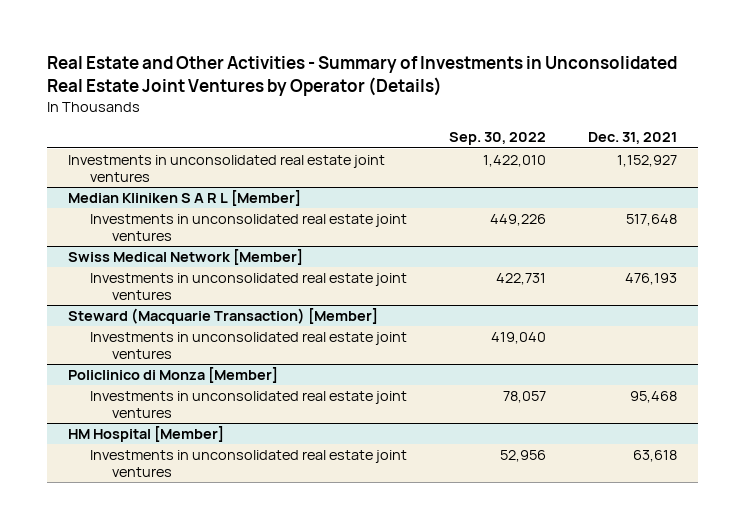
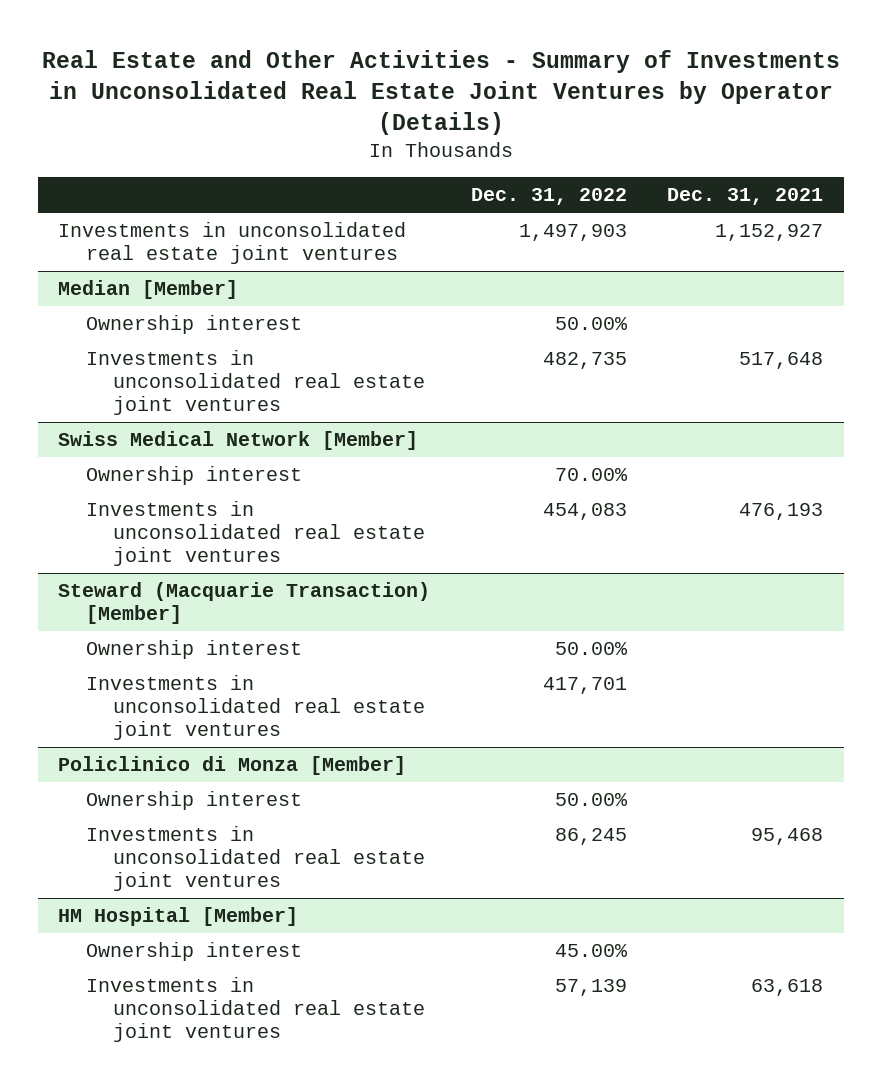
[449,132,547,146] Sep. 30, 2022 -> none
none -> [470,188,627,206] Dec. 31, 2022
[67,190,301,207] Median Kliniken S A R L [Member] -> [57,280,238,300] Median [Member]
none -> [85,315,302,335] Ownership interest
none -> [85,466,302,486] Ownership interest
none -> [85,640,302,660] Ownership interest
none -> [85,791,302,811] Ownership interest
none -> [85,942,302,962] Ownership interest

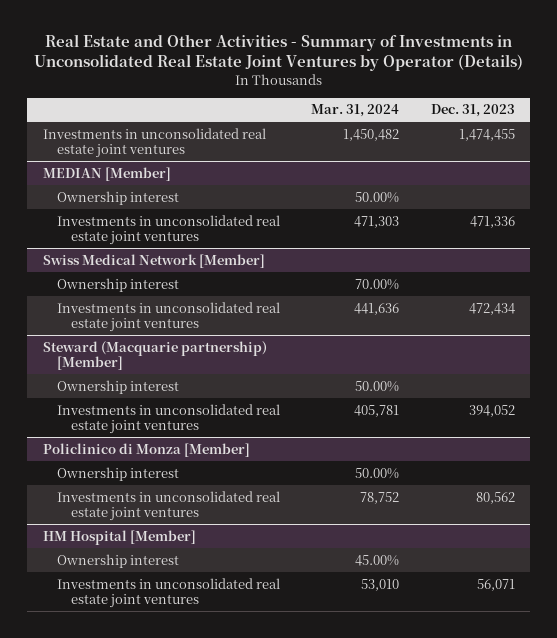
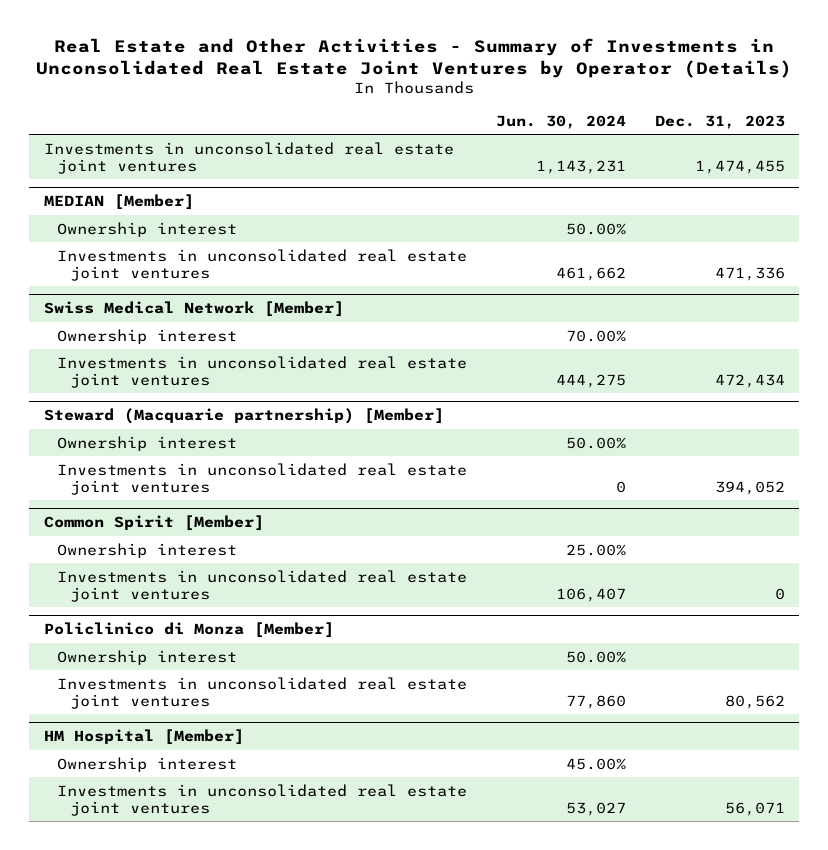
[311,104,400,118] Mar. 31, 2024 -> none
none -> [495,114,626,129] Jun. 30, 2024
none -> [43,515,264,532] Common Spirit [Member]
none -> [57,542,238,558] Ownership interest
none -> [57,569,468,602] Investments in unconsolidated real estate joint ventures

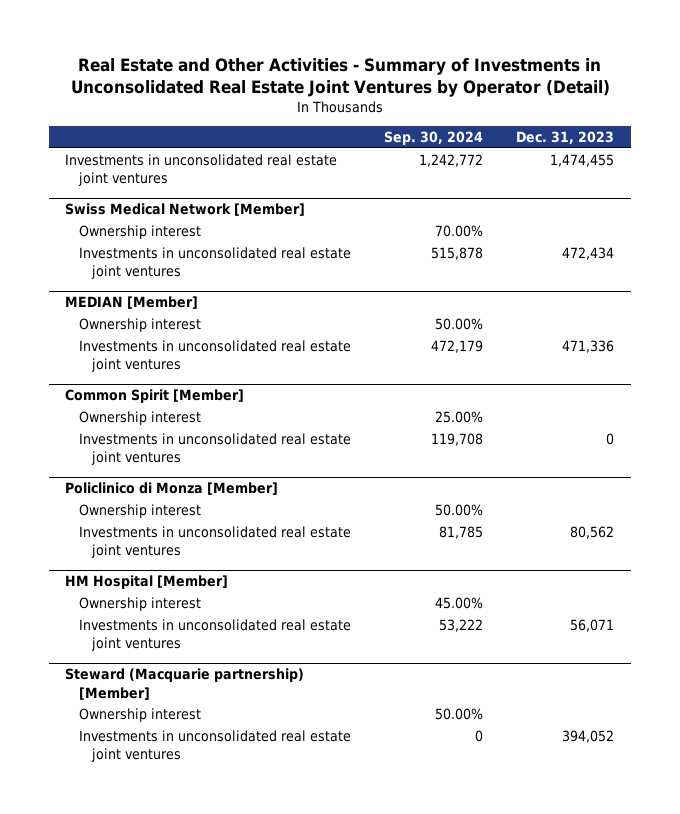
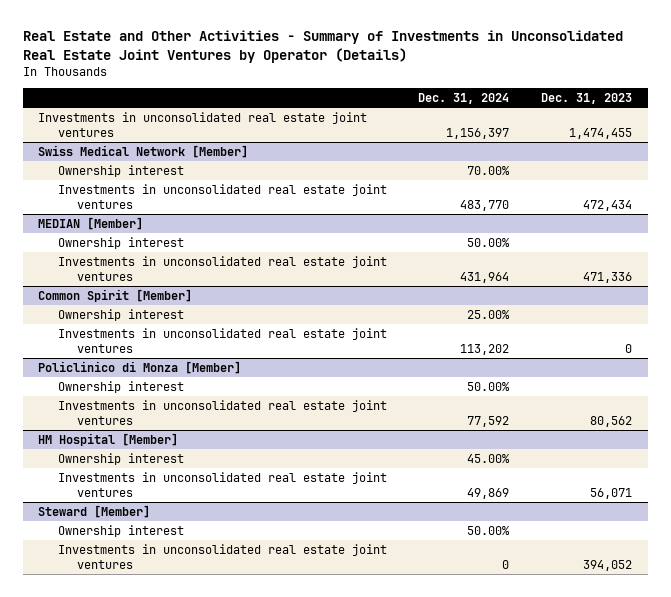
[70,57,610,97] Real Estate and Other Activities - Summary of Investments in Unconsolidated Real Estate Joint Ventures by Operator (Detail) -> [22,30,623,63] Real Estate and Other Activities - Summary of Investments in Unconsolidated Real Estate Joint Ventures by Operator (Details)
[383,130,483,145] Sep. 30, 2024 -> none
none -> [418,93,510,105] Dec. 31, 2024
[65,668,305,700] Steward (Macquarie partnership) [Member] -> [38,504,151,518] Steward [Member]

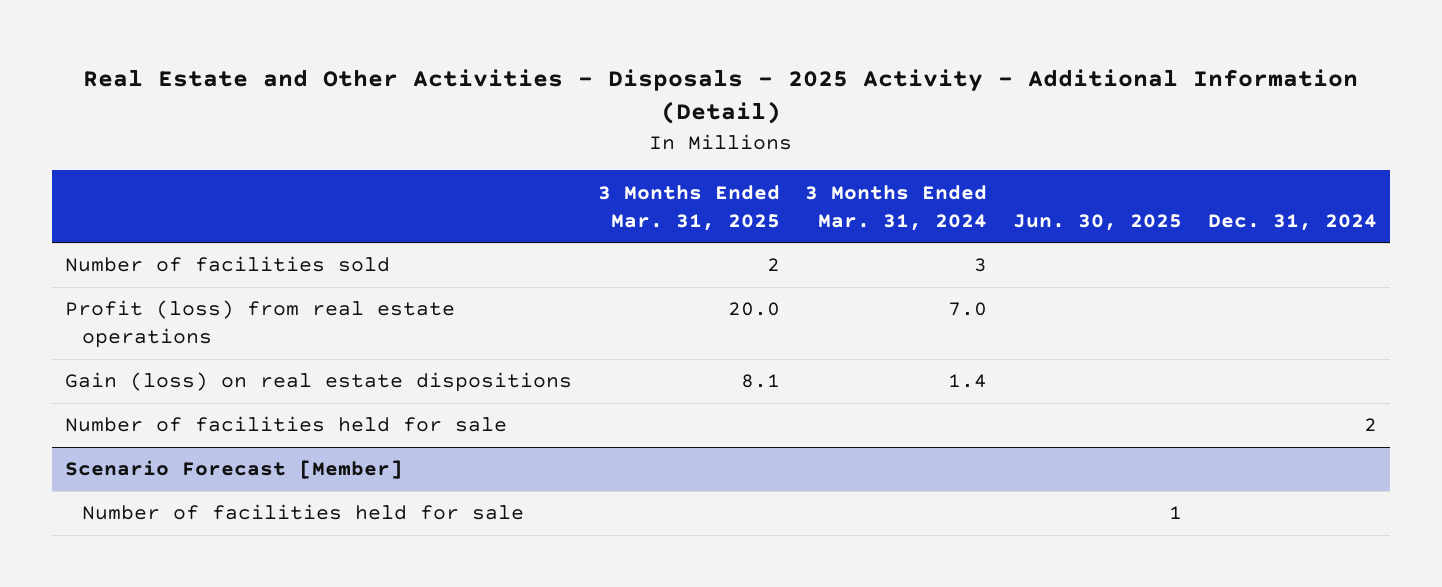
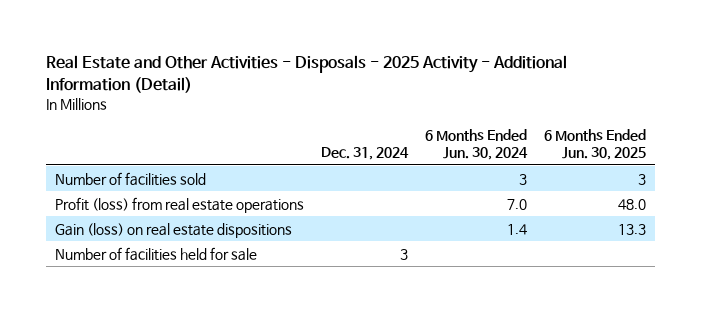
[597,184,780,231] 3 Months Ended Mar. 31, 2025 -> none
[805,184,988,231] 3 Months Ended Mar. 31, 2024 -> none
[1013,213,1183,231] Jun. 30, 2025 -> none
none -> [424,129,528,161] 6 Months Ended Jun. 30, 2024
none -> [544,129,647,161] 6 Months Ended Jun. 30, 2025
[64,460,403,480] Scenario Forecast [Member] -> none
[81,504,524,521] Number of facilities held for sale -> none
[1363,418,1377,432] 2 -> [399,248,408,260] 3

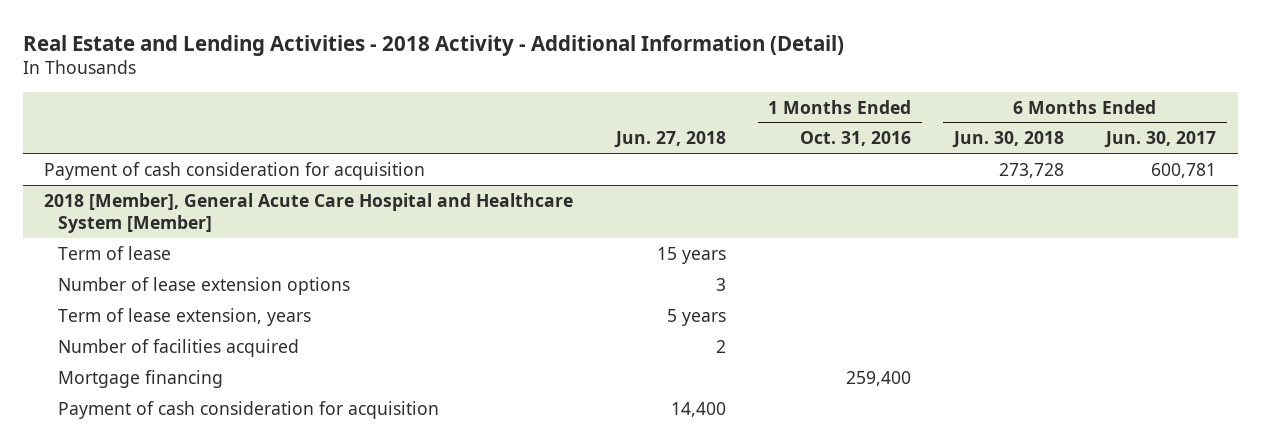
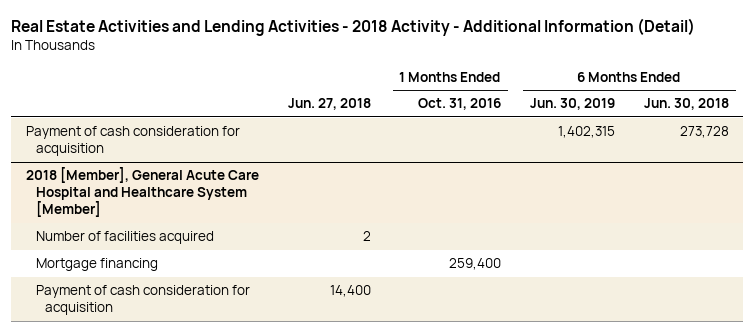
[23,34,845,56] Real Estate and Lending Activities - 2018 Activity - Additional Information (Detail) -> [11,17,696,36] Real Estate Activities and Lending Activities - 2018 Activity - Additional Information (Detail)
[1104,131,1217,149] Jun. 30, 2017 -> none
none -> [529,98,615,111] Jun. 30, 2019
[58,245,172,260] Term of lease -> none
[58,276,351,295] Number of lease extension options -> none
[58,307,312,326] Term of lease extension, years -> none

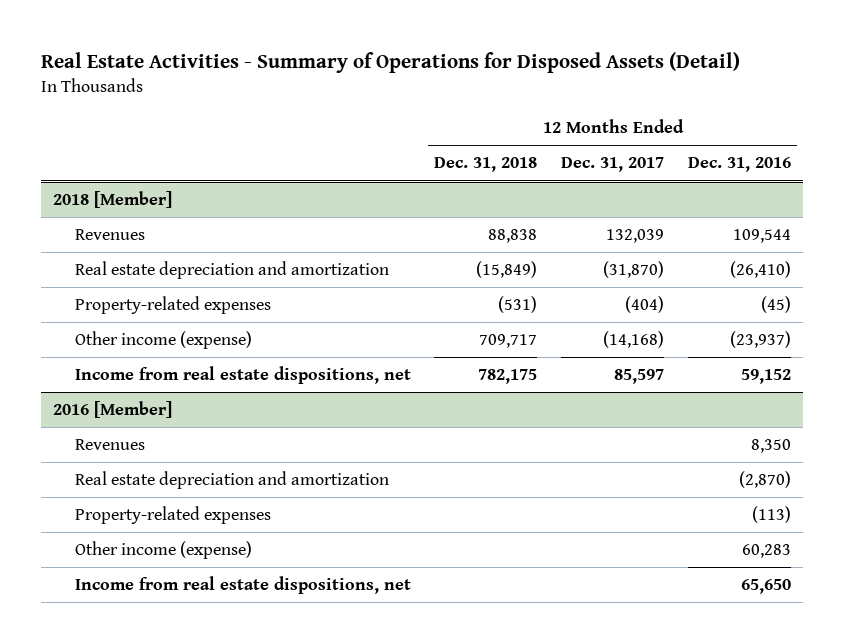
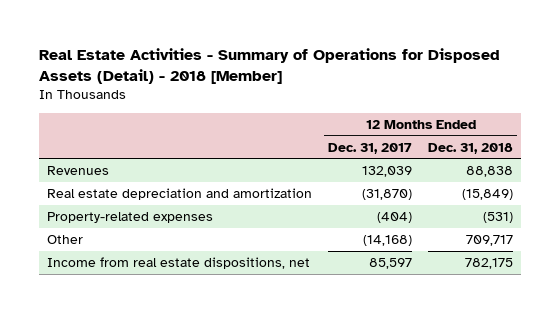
[40,52,740,74] Real Estate Activities - Summary of Operations for Disposed Assets (Detail) -> [38,48,500,85] Real Estate Activities - Summary of Operations for Disposed Assets (Detail) - 2018 [Member]
[688,157,792,173] Dec. 31, 2016 -> none
[52,191,172,209] 2018 [Member] -> none
[74,331,252,350] Other income (expense) -> [47,234,84,244] Other
[52,401,172,419] 2016 [Member] -> none
[74,439,145,451] Revenues -> none
[74,471,389,490] Real estate depreciation and amortization -> none
[74,506,271,525] Property-related expenses -> none
[74,541,252,560] Other income (expense) -> none
[74,576,411,595] Income from real estate dispositions, net -> none

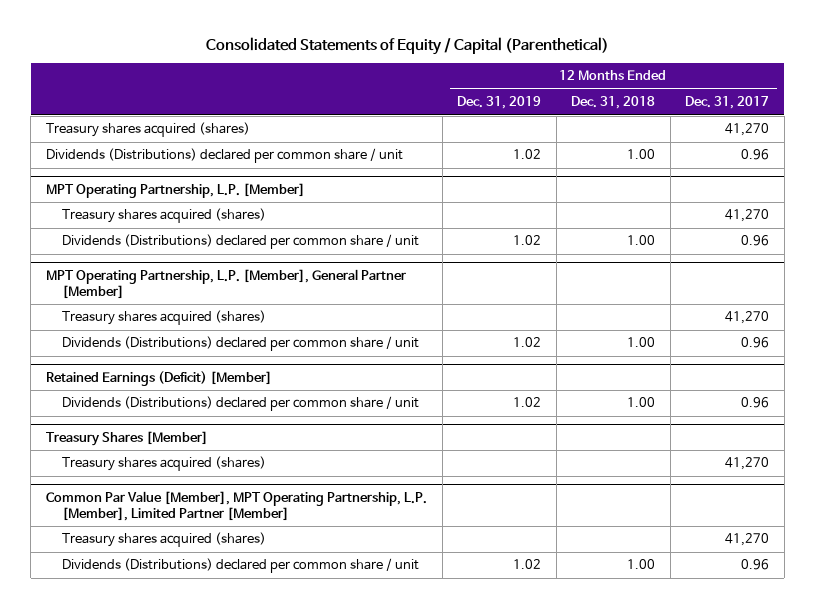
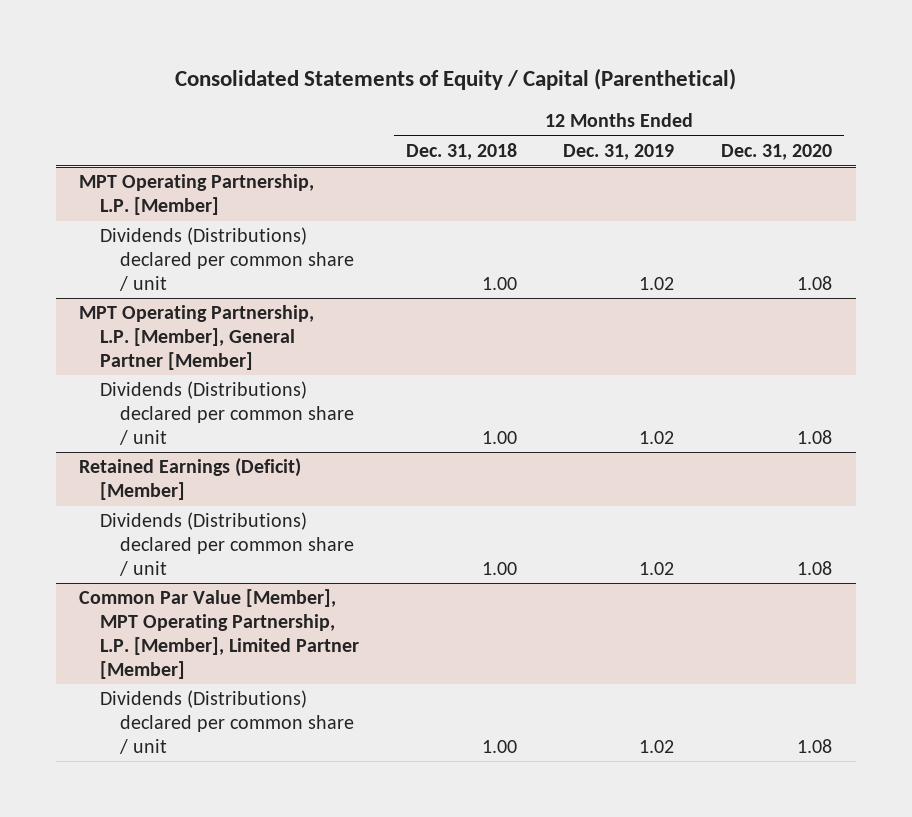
[685,96,770,110] Dec. 31, 2017 -> none
none -> [721,144,833,161] Dec. 31, 2020
[45,122,250,138] Treasury shares acquired (shares) -> none
[45,148,403,164] Dividends (Distributions) declared per common share / unit -> none
[62,208,267,224] Treasury shares acquired (shares) -> none
[62,310,267,326] Treasury shares acquired (shares) -> none
[45,430,208,446] Treasury Shares [Member] -> none
[62,456,267,472] Treasury shares acquired (shares) -> none
[62,532,267,548] Treasury shares acquired (shares) -> none

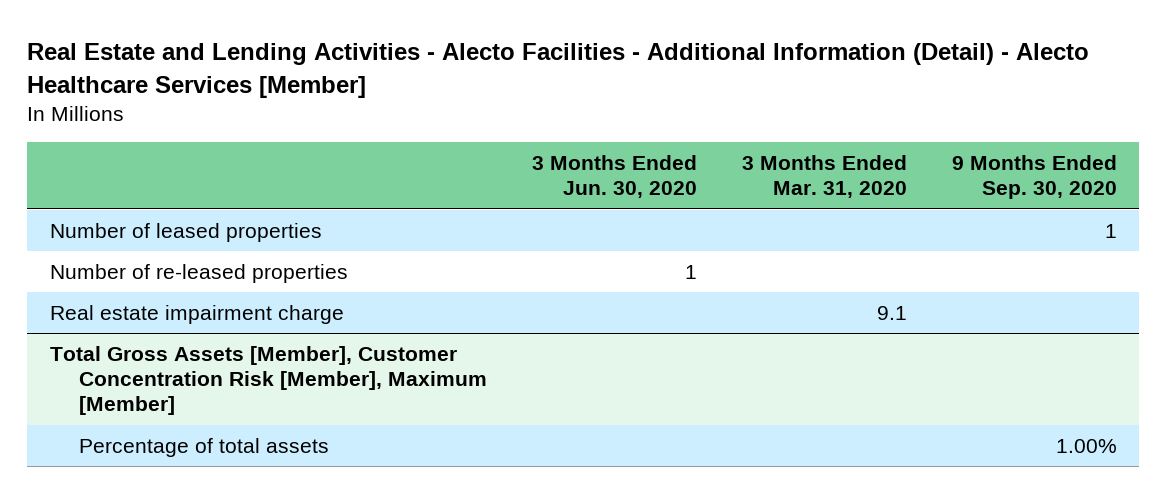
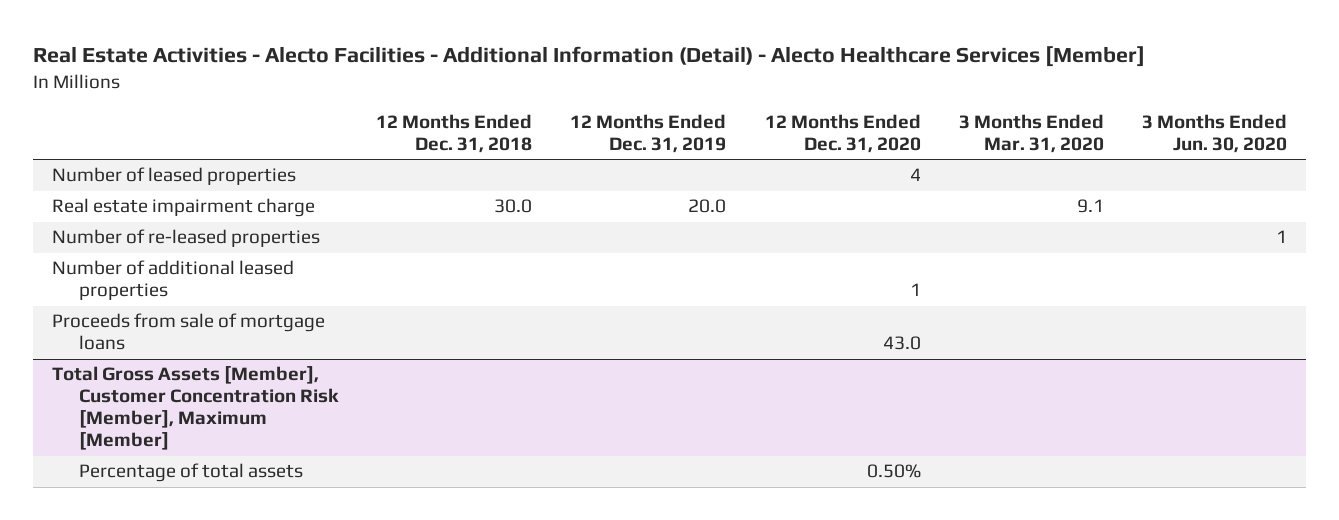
[27,42,1090,98] Real Estate and Lending Activities - Alecto Facilities - Additional Information (Detail) - Alecto Healthcare Services [Member] -> [32,45,1145,67] Real Estate Activities - Alecto Facilities - Additional Information (Detail) - Alecto Healthcare Services [Member]
[951,155,1117,200] 9 Months Ended Sep. 30, 2020 -> none
none -> [376,113,533,153] 12 Months Ended Dec. 31, 2018
none -> [570,113,727,153] 12 Months Ended Dec. 31, 2019
none -> [764,113,921,153] 12 Months Ended Dec. 31, 2020
[49,263,348,283] Number of re-leased properties -> [51,229,320,248] Number of re-leased properties
none -> [51,260,294,301] Number of additional leased properties
none -> [51,313,325,351] Proceeds from sale of mortgage loans

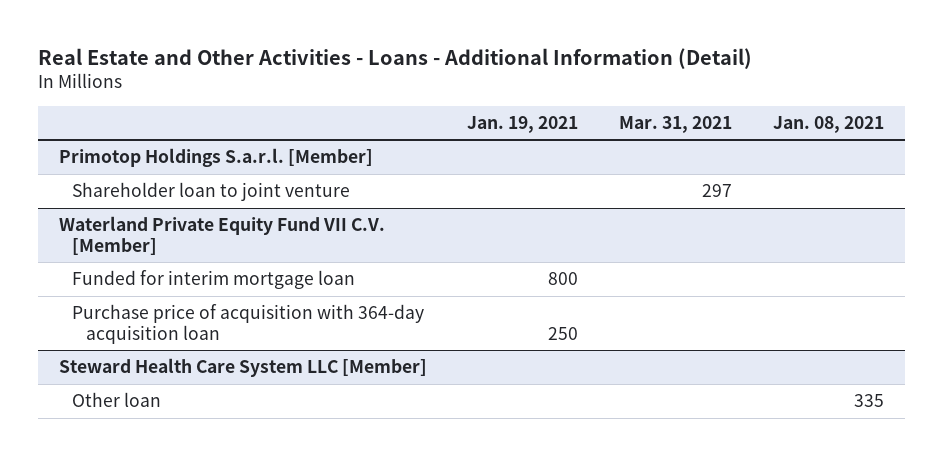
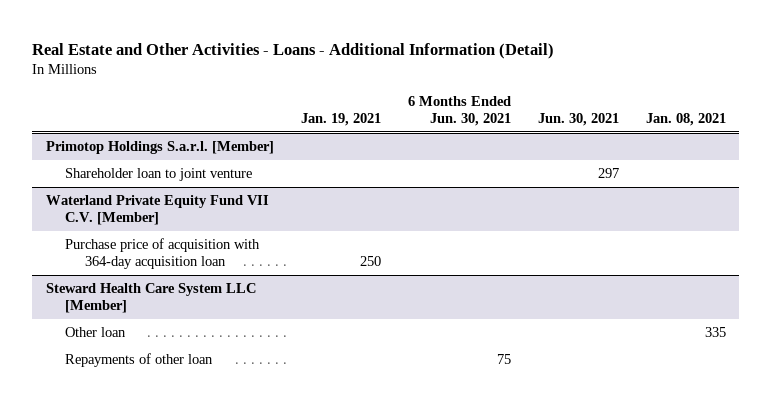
[619,115,733,133] Mar. 31, 2021 -> none
none -> [407,96,511,126] 6 Months Ended Jun. 30, 2021
none -> [537,112,619,126] Jun. 30, 2021
[72,270,356,290] Funded for interim mortgage loan -> none
none -> [65,353,214,368] Repayments of other loan

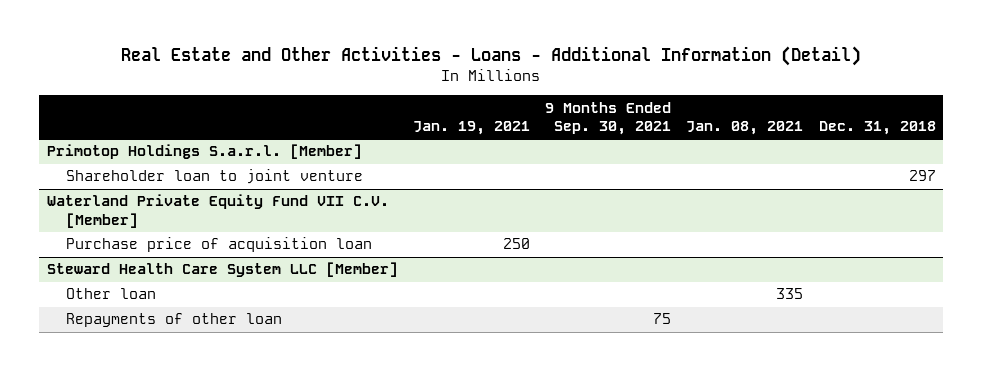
[407,96,511,126] 6 Months Ended Jun. 30, 2021 -> none
[537,112,619,126] Jun. 30, 2021 -> none
none -> [545,101,672,135] 9 Months Ended Sep. 30, 2021
none -> [818,120,936,135] Dec. 31, 2018
[65,238,261,269] Purchase price of acquisition with 364-day acquisition loan -> [66,237,373,253] Purchase price of acquisition loan

